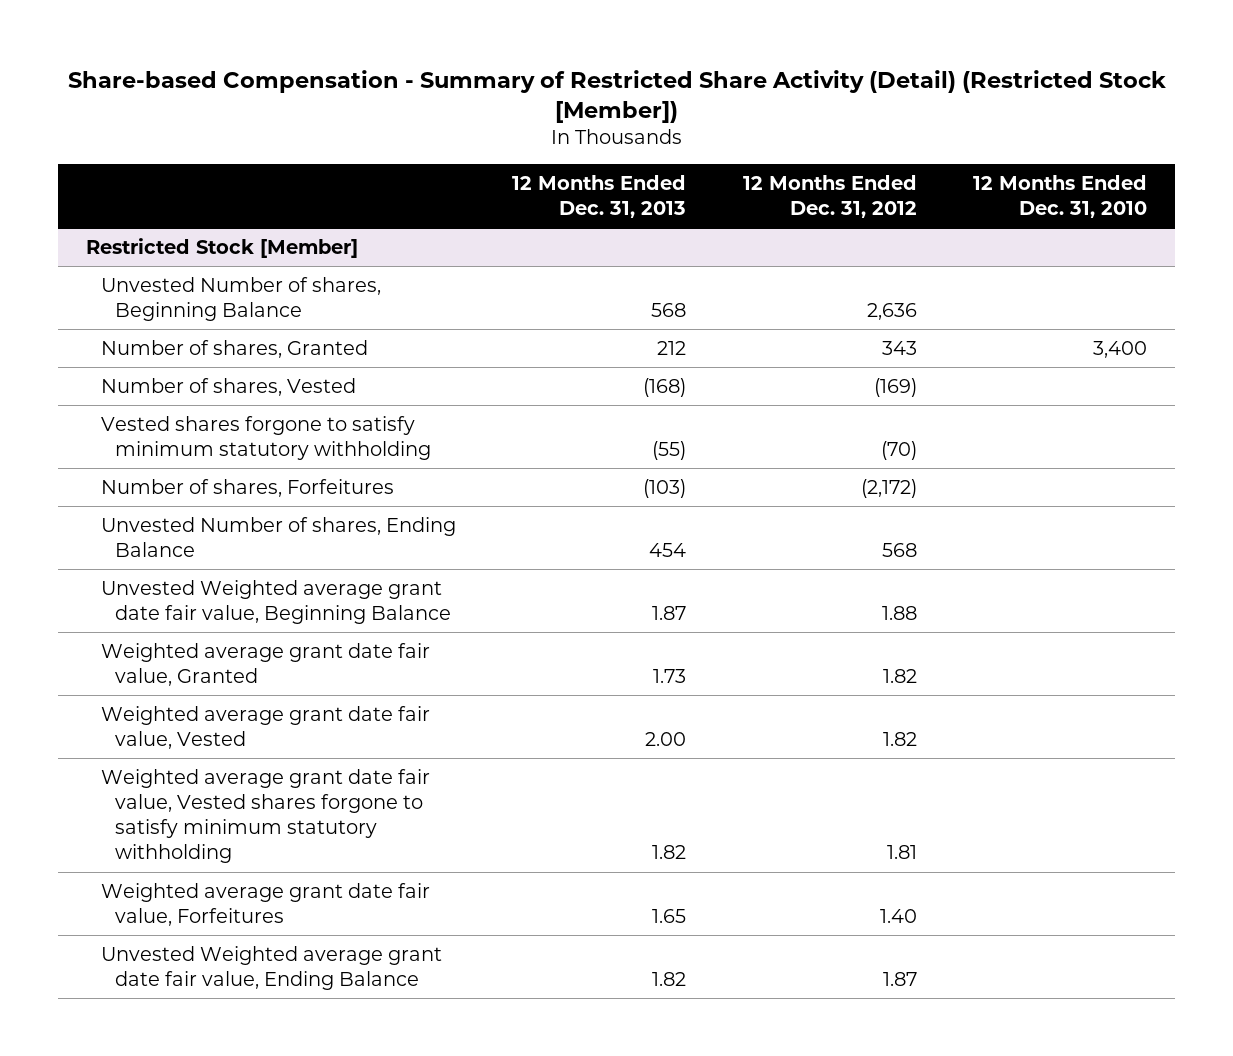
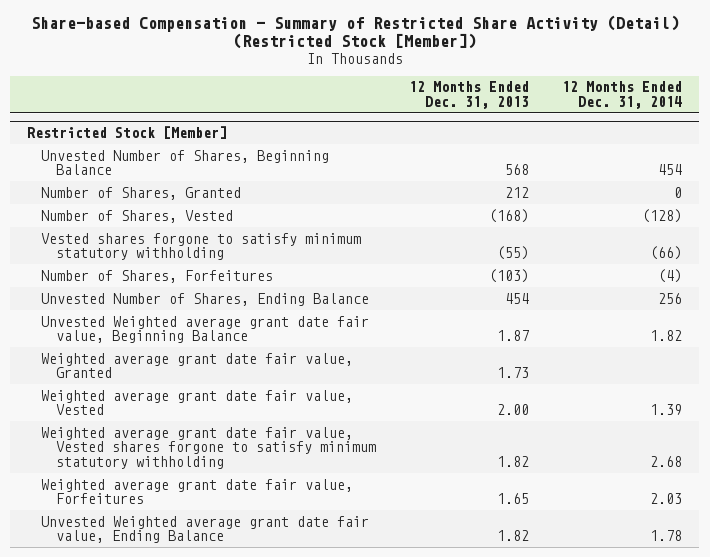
[742,174,917,218] 12 Months Ended Dec. 31, 2012 -> none
[973,174,1148,218] 12 Months Ended Dec. 31, 2010 -> none
none -> [562,81,683,109] 12 Months Ended Dec. 31, 2014
[100,276,381,322] Unvested Number of shares, Beginning Balance -> [41,149,330,176] Unvested Number of Shares, Beginning Balance
[100,339,368,358] Number of shares, Granted -> [41,186,242,200] Number of Shares, Granted
[100,377,356,396] Number of shares, Vested -> [41,209,234,223] Number of Shares, Vested
[100,478,394,497] Number of shares, Forfeitures -> [41,269,274,283] Number of Shares, Forfeitures
[100,516,456,558] Unvested Number of shares, Ending Balance -> [41,292,370,306] Unvested Number of Shares, Ending Balance

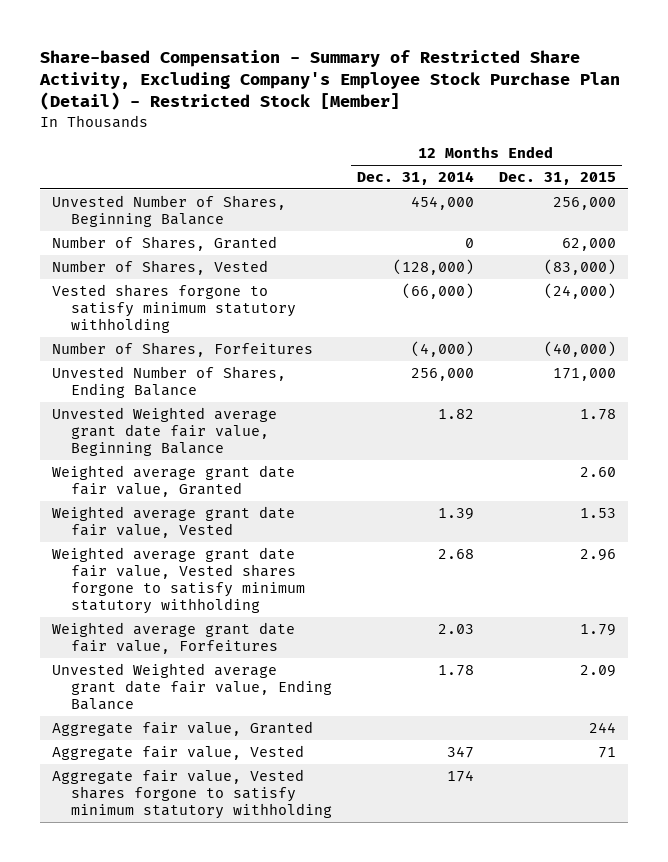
[30,14,679,50] Share-based Compensation - Summary of Restricted Share Activity (Detail) (Restricted Stock [Member]) -> [39,49,621,111] Share-based Compensation - Summary of Restricted Share Activity, Excluding Company's Employee Stock Purchase Plan (Detail) - Restricted Stock [Member]
[409,81,530,109] 12 Months Ended Dec. 31, 2013 -> none
none -> [498,172,616,186] Dec. 31, 2015
[27,126,228,140] Restricted Stock [Member] -> none
[658,164,683,176] 454 -> [410,195,474,210] 454,000
[642,208,683,223] (128) -> [392,258,474,275] (128,000)
[650,246,683,261] (66) -> [401,282,474,299] (66,000)
[658,268,683,283] (4) -> [410,340,474,357] (4,000)
[658,292,683,304] 256 -> [410,367,474,381] 256,000
none -> [52,720,314,736] Aggregate fair value, Granted
none -> [52,744,305,760] Aggregate fair value, Vested
none -> [52,768,333,820] Aggregate fair value, Vested shares forgone to satisfy minimum statutory withholding

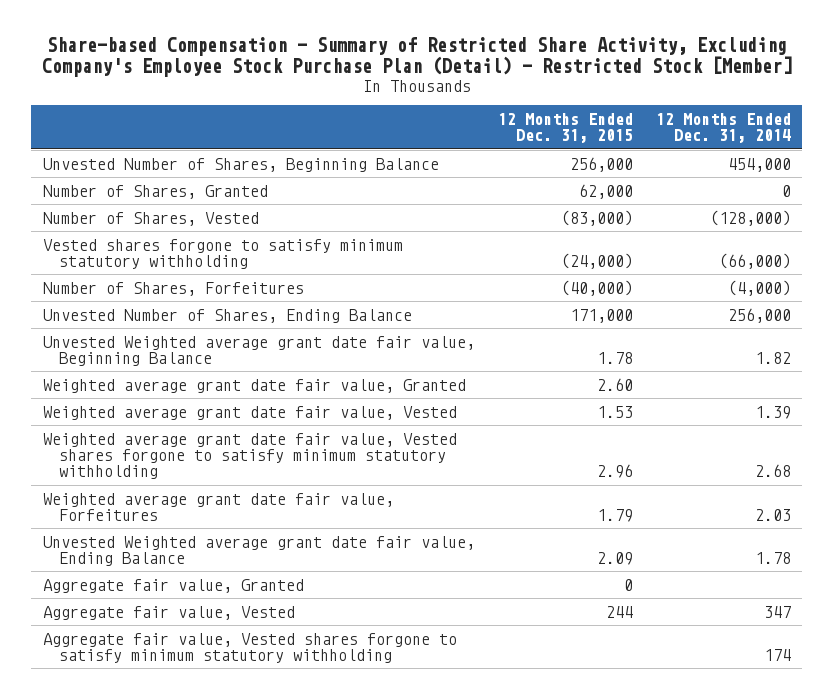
[588,721,616,733] 244 -> [623,578,633,591] 0
[597,746,616,758] 71 -> [605,605,633,618] 244

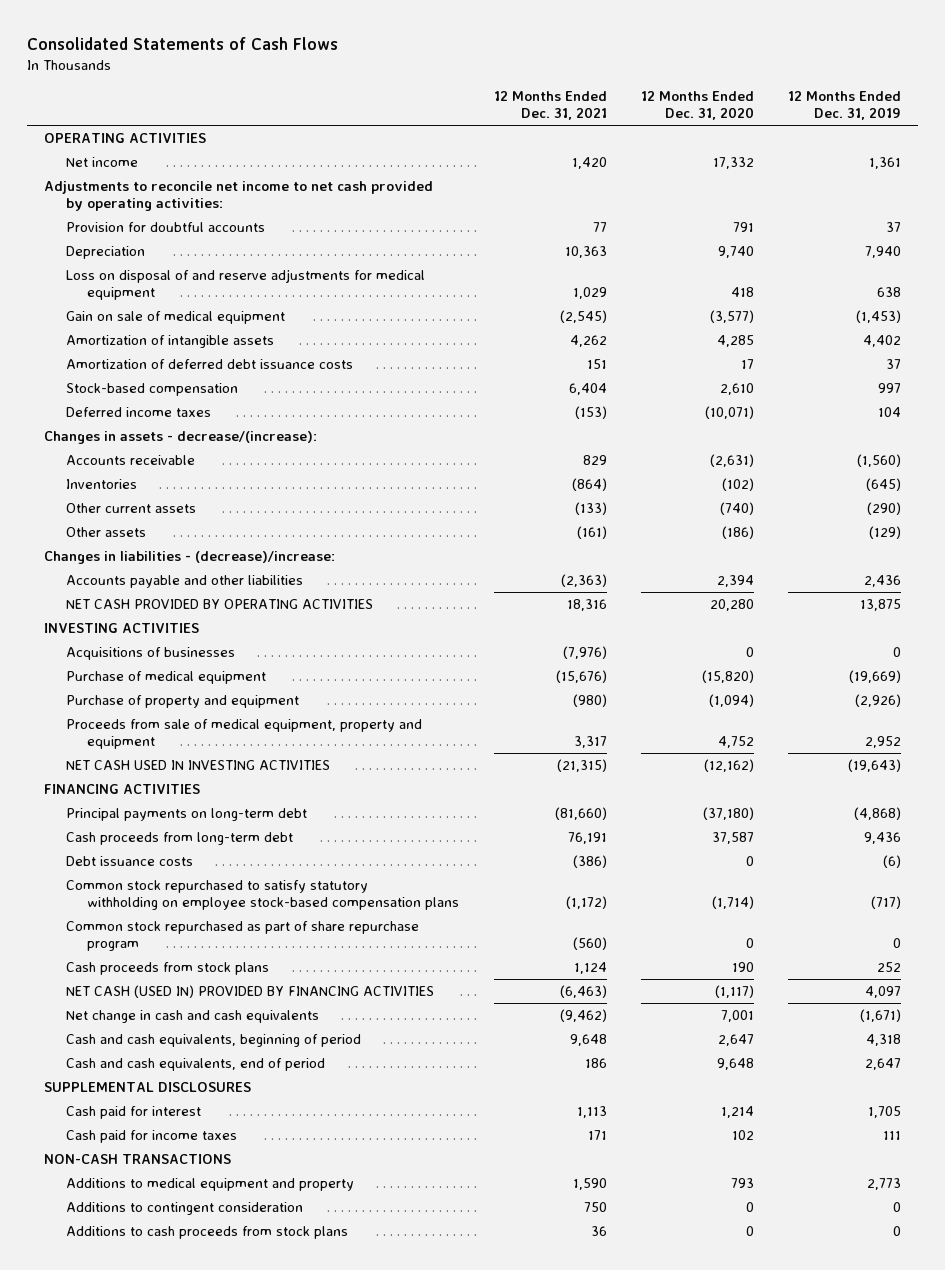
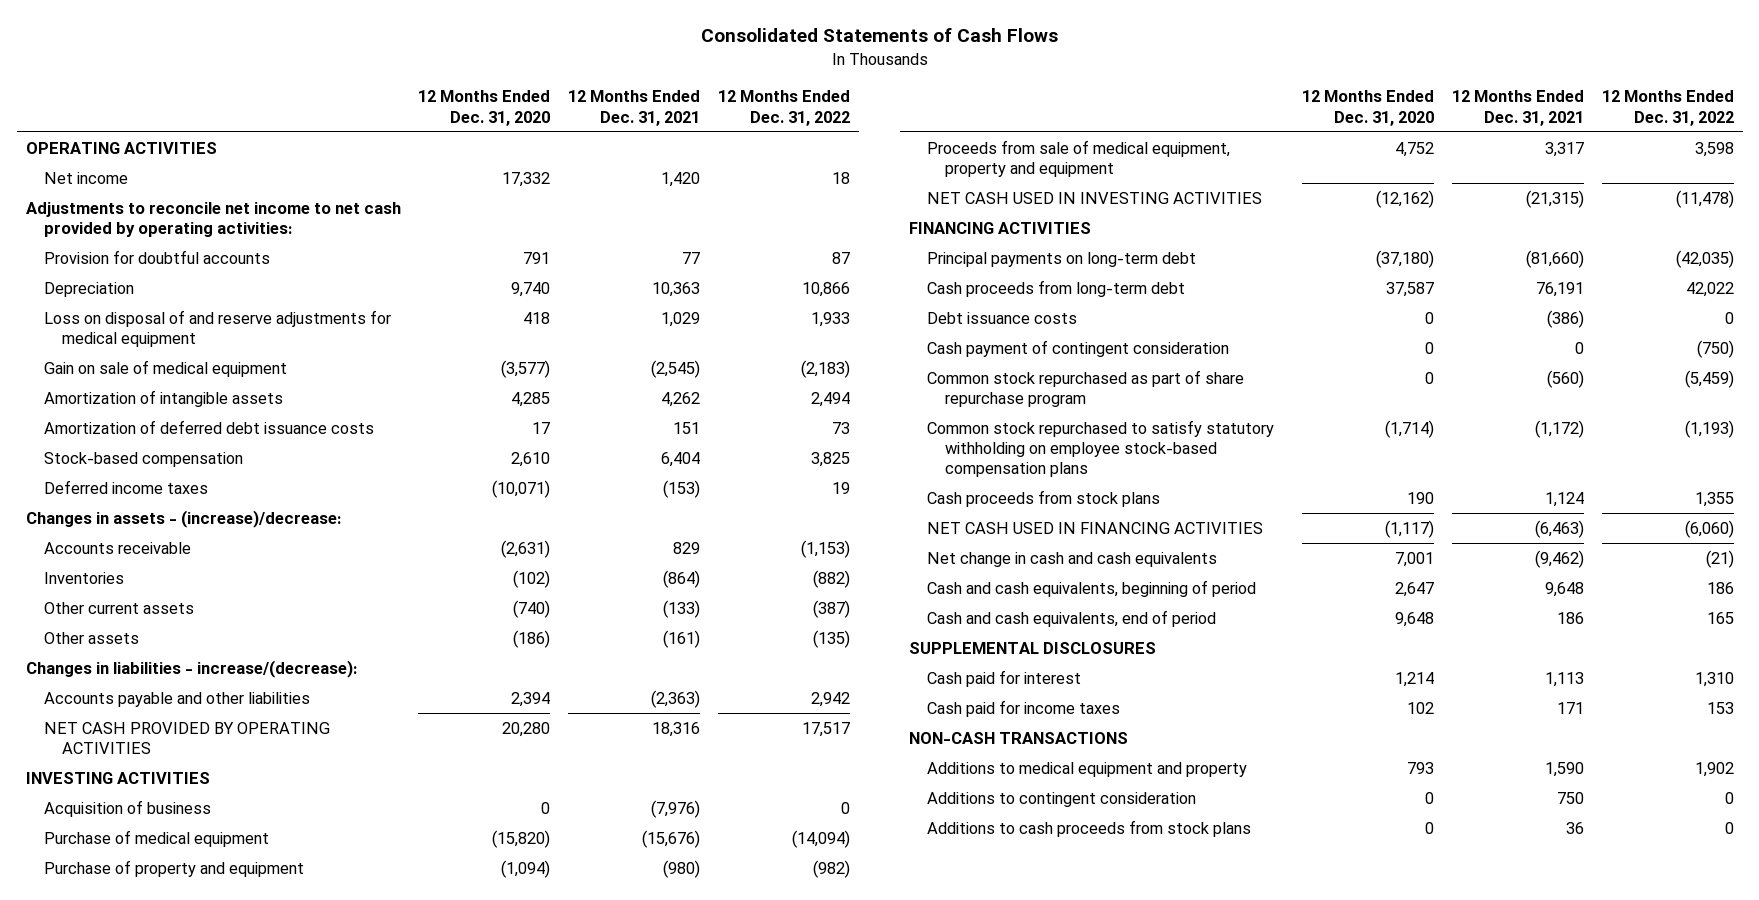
[788,91,902,121] 12 Months Ended Dec. 31, 2019 -> none
none -> [718,90,851,126] 12 Months Ended Dec. 31, 2022
[44,431,318,445] Changes in assets - decrease/(increase): -> [25,509,341,528] Changes in assets - (increase)/decrease:
[44,551,336,565] Changes in liabilities - (decrease)/increase: -> [25,659,357,678] Changes in liabilities - increase/(decrease):
[65,647,235,661] Acquisitions of businesses -> [43,799,211,817] Acquisition of business
none -> [927,339,1230,357] Cash payment of contingent consideration
[65,880,460,911] Common stock repurchased to satisfy statutory withholding on employee stock-based compensation plans -> [927,419,1275,478] Common stock repurchased to satisfy statutory withholding on employee stock-based compensation plans
[65,985,434,999] NET CASH (USED IN) PROVIDED BY FINANCING ACTIVITIES -> [927,521,1264,534] NET CASH USED IN FINANCING ACTIVITIES

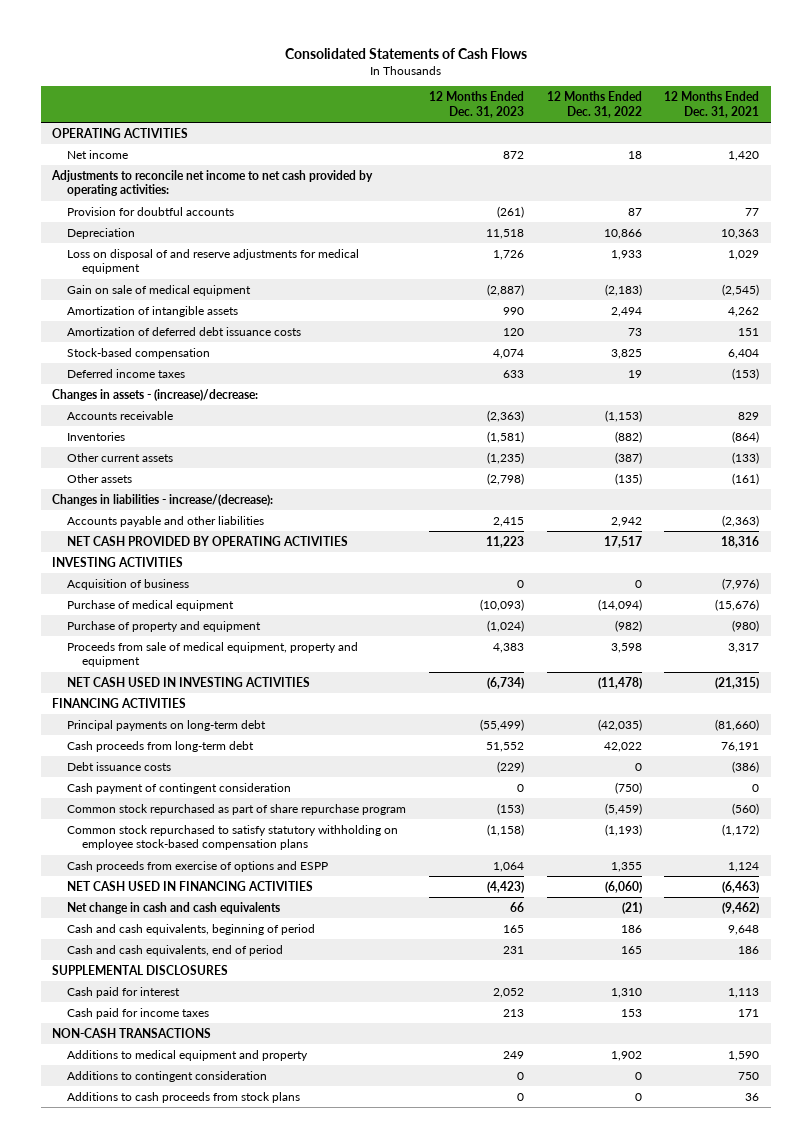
[418,90,551,126] 12 Months Ended Dec. 31, 2020 -> none
none -> [428,91,524,118] 12 Months Ended Dec. 31, 2023
[927,489,1161,507] Cash proceeds from stock plans -> [66,860,328,872] Cash proceeds from exercise of options and ESPP

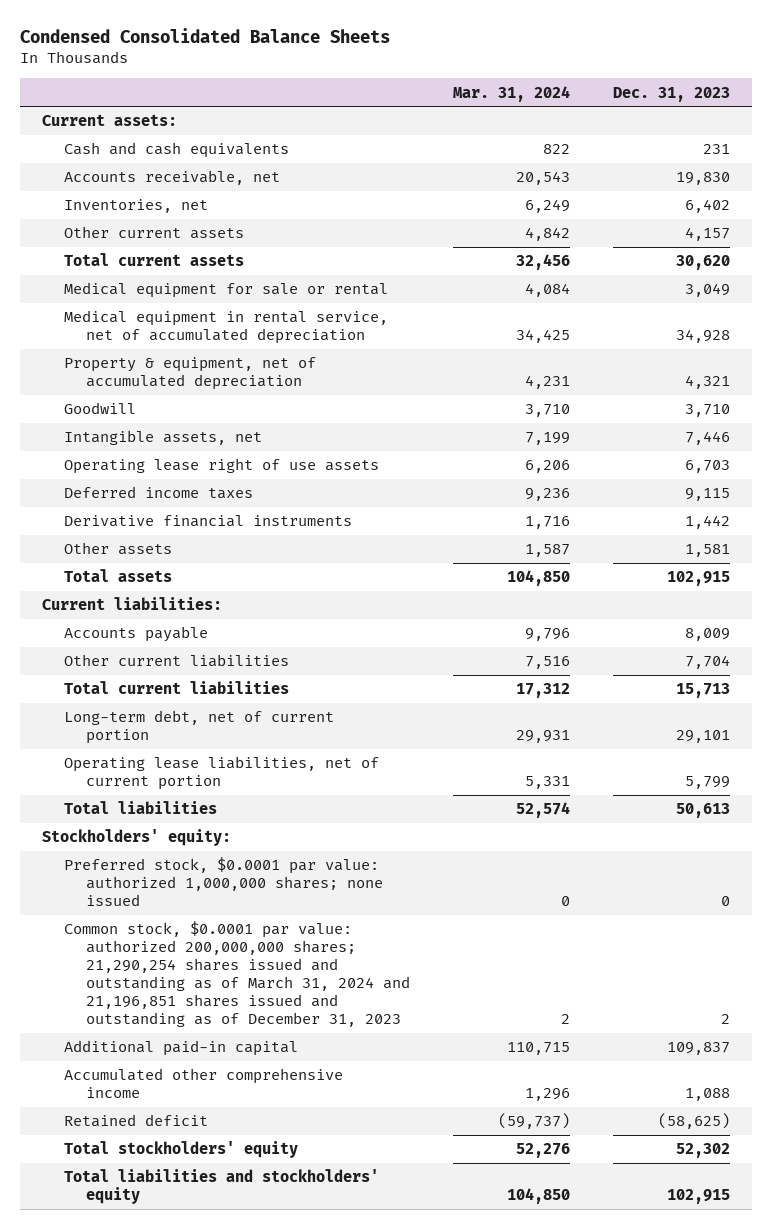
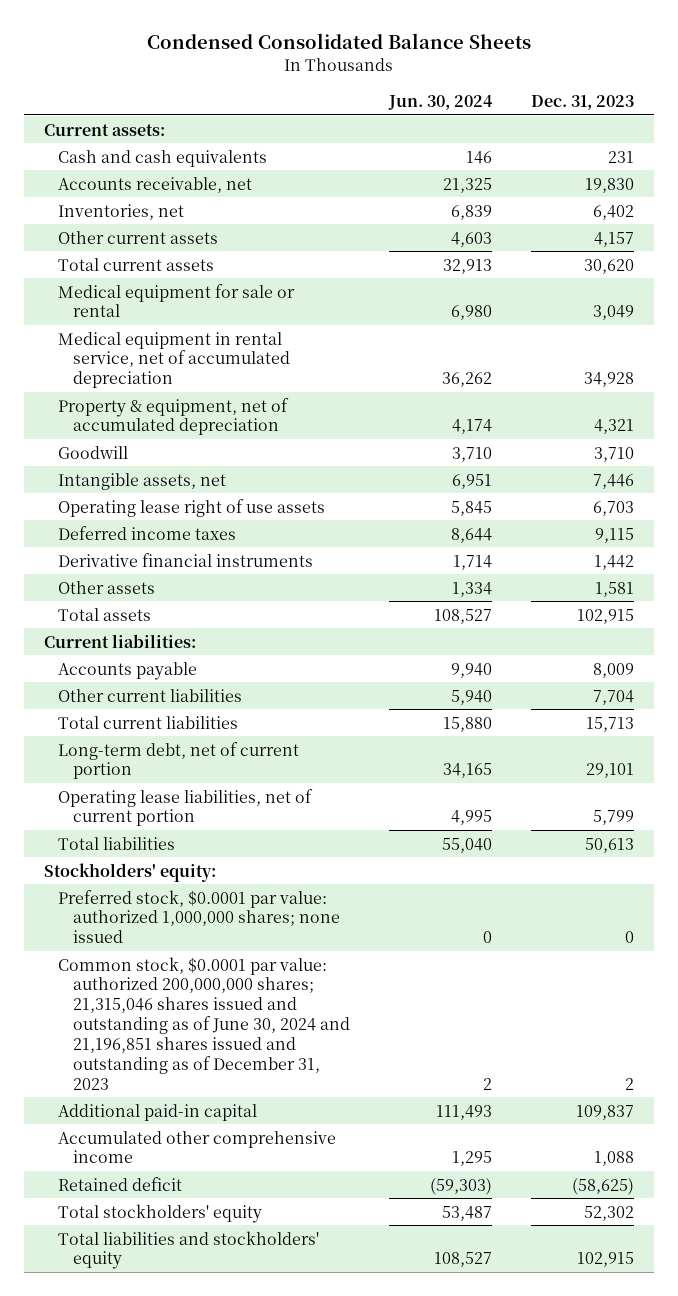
[452,85,570,102] Mar. 31, 2024 -> none
none -> [387,94,493,110] Jun. 30, 2024
[63,921,410,1028] Common stock, $0.0001 par value: authorized 200,000,000 shares; 21,290,254 shares issued and outstanding as of March 31, 2024 and 21,196,851 shares issued and outstanding as of December 31, 2023 -> [58,956,350,1090] Common stock, $0.0001 par value: authorized 200,000,000 shares; 21,315,046 shares issued and outstanding as of June 30, 2024 and 21,196,851 shares issued and outstanding as of December 31, 2023

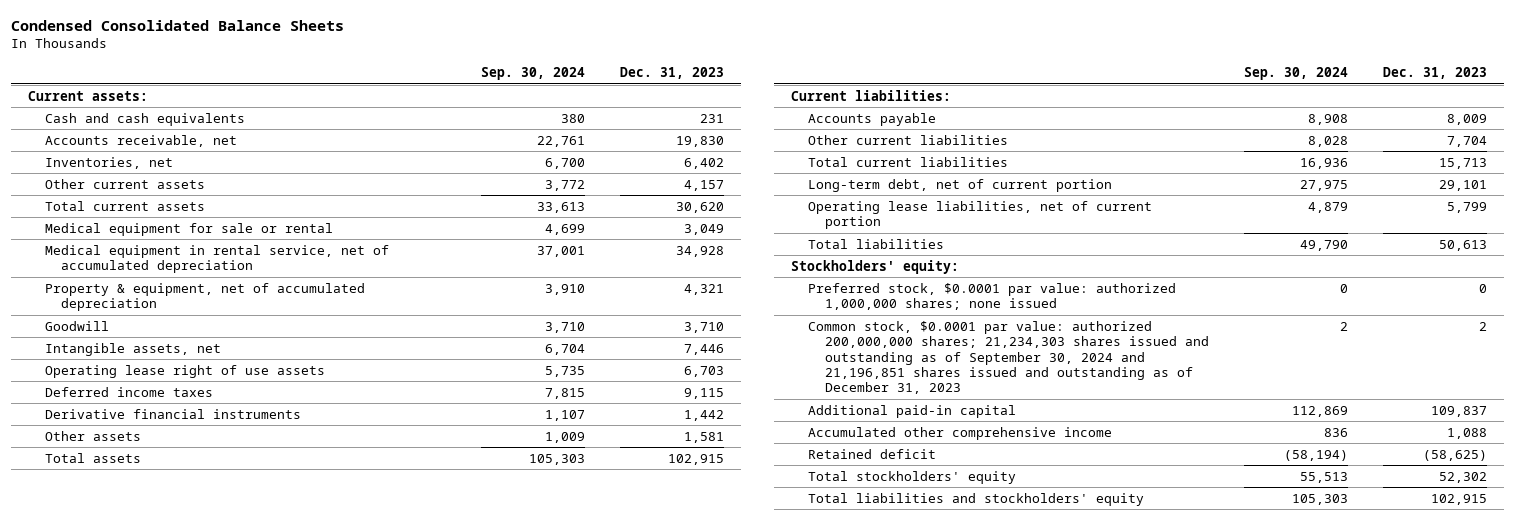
[387,94,493,110] Jun. 30, 2024 -> none
none -> [480,67,585,81] Sep. 30, 2024
[58,956,350,1090] Common stock, $0.0001 par value: authorized 200,000,000 shares; 21,315,046 shares issued and outstanding as of June 30, 2024 and 21,196,851 shares issued and outstanding as of December 31, 2023 -> [808,320,1209,395] Common stock, $0.0001 par value: authorized 200,000,000 shares; 21,234,303 shares issued and outstanding as of September 30, 2024 and 21,196,851 shares issued and outstanding as of December 31, 2023

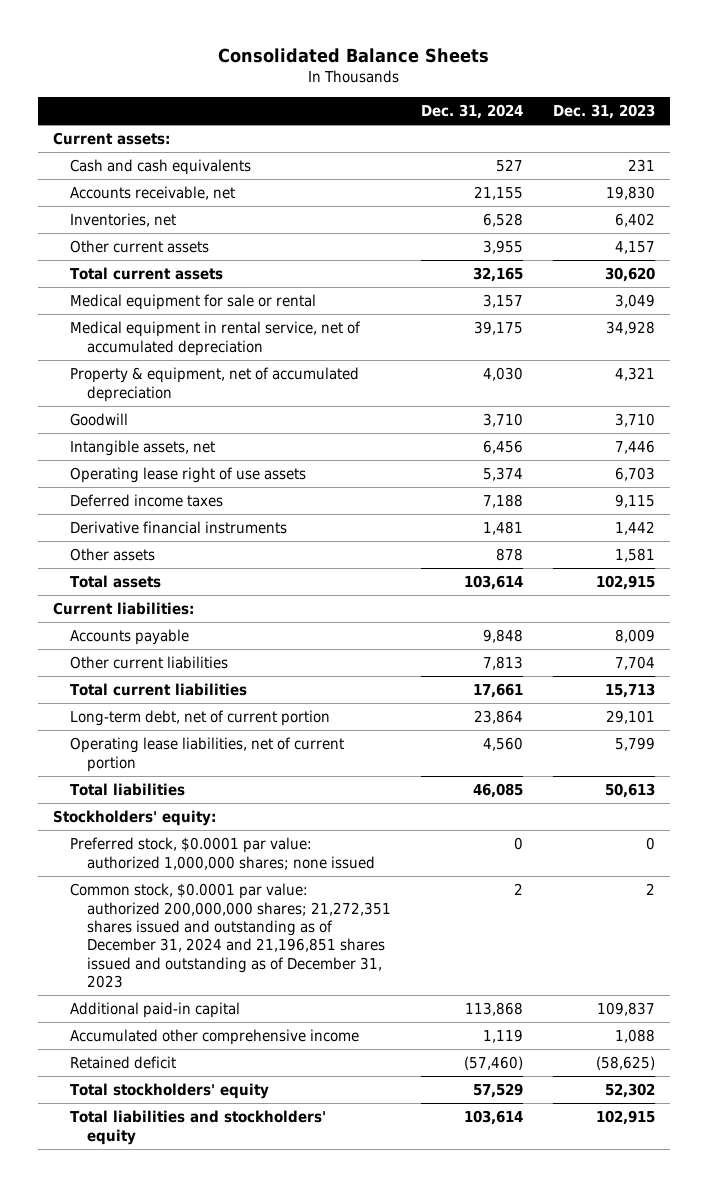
[10,19,344,31] Condensed Consolidated Balance Sheets -> [217,47,489,63] Consolidated Balance Sheets
[480,67,585,81] Sep. 30, 2024 -> none
none -> [420,104,523,120] Dec. 31, 2024
[808,320,1209,395] Common stock, $0.0001 par value: authorized 200,000,000 shares; 21,234,303 shares issued and outstanding as of September 30, 2024 and 21,196,851 shares issued and outstanding as of December 31, 2023 -> [69,883,391,989] Common stock, $0.0001 par value: authorized 200,000,000 shares; 21,272,351 shares issued and outstanding as of December 31, 2024 and 21,196,851 shares issued and outstanding as of December 31, 2023

